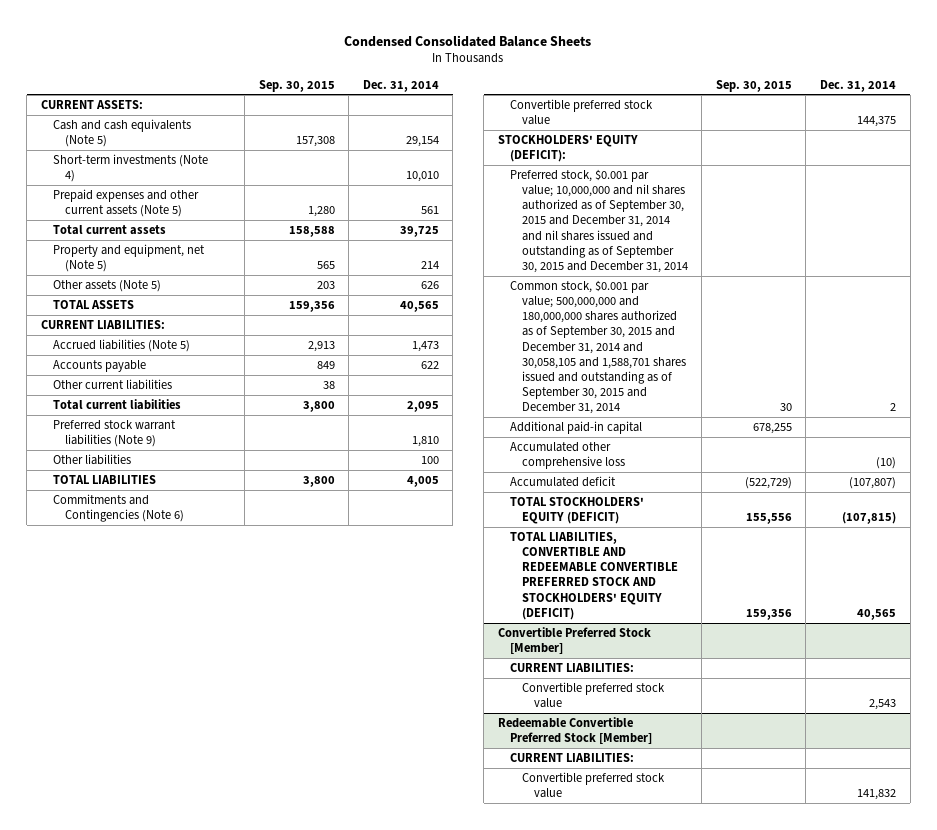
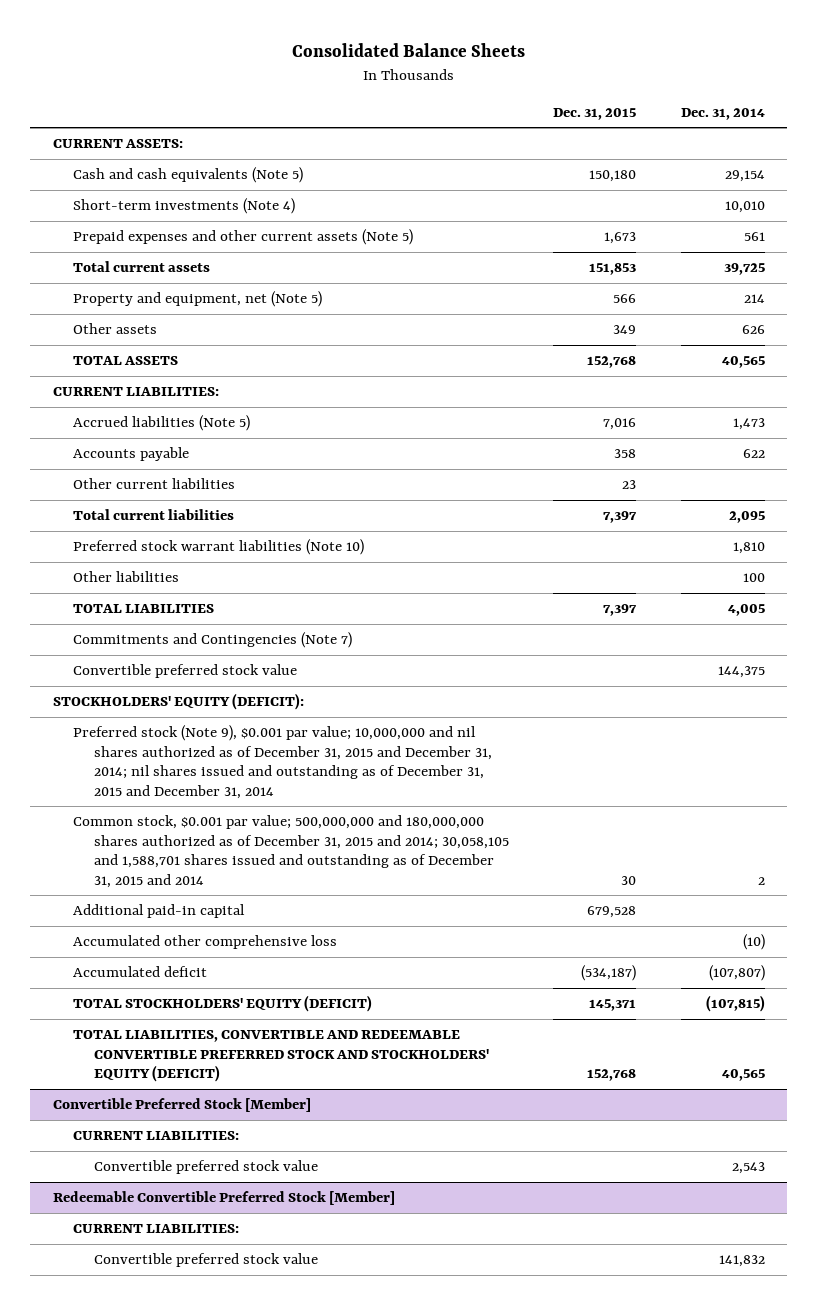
[344,34,592,47] Condensed Consolidated Balance Sheets -> [291,42,525,57] Consolidated Balance Sheets
[258,79,335,92] Sep. 30, 2015 -> none
none -> [553,107,637,120] Dec. 31, 2015
[52,279,161,292] Other assets (Note 5) -> [73,323,158,335] Other assets
[52,419,176,448] Preferred stock warrant liabilities (Note 9) -> [73,539,365,556] Preferred stock warrant liabilities (Note 10)
[52,493,184,523] Commitments and Contingencies (Note 6) -> [73,632,353,649] Commitments and Contingencies (Note 7)
[509,168,688,273] Preferred stock, $0.001 par value; 10,000,000 and nil shares authorized as of September 30, 2015 and December 31, 2014 and nil shares issued and outstanding as of September 30, 2015 and December 31, 2014 -> [73,725,492,799] Preferred stock (Note 9), $0.001 par value; 10,000,000 and nil shares authorized as of December 31, 2015 and December 31, 2014; nil shares issued and outstanding as of December 31, 2015 and December 31, 2014
[509,279,686,415] Common stock, $0.001 par value; 500,000,000 and 180,000,000 shares authorized as of September 30, 2015 and December 31, 2014 and 30,058,105 and 1,588,701 shares issued and outstanding as of September 30, 2015 and December 31, 2014 -> [73,815,509,888] Common stock, $0.001 par value; 500,000,000 and 180,000,000 shares authorized as of December 31, 2015 and 2014; 30,058,105 and 1,588,701 shares issued and outstanding as of December 31, 2015 and 2014

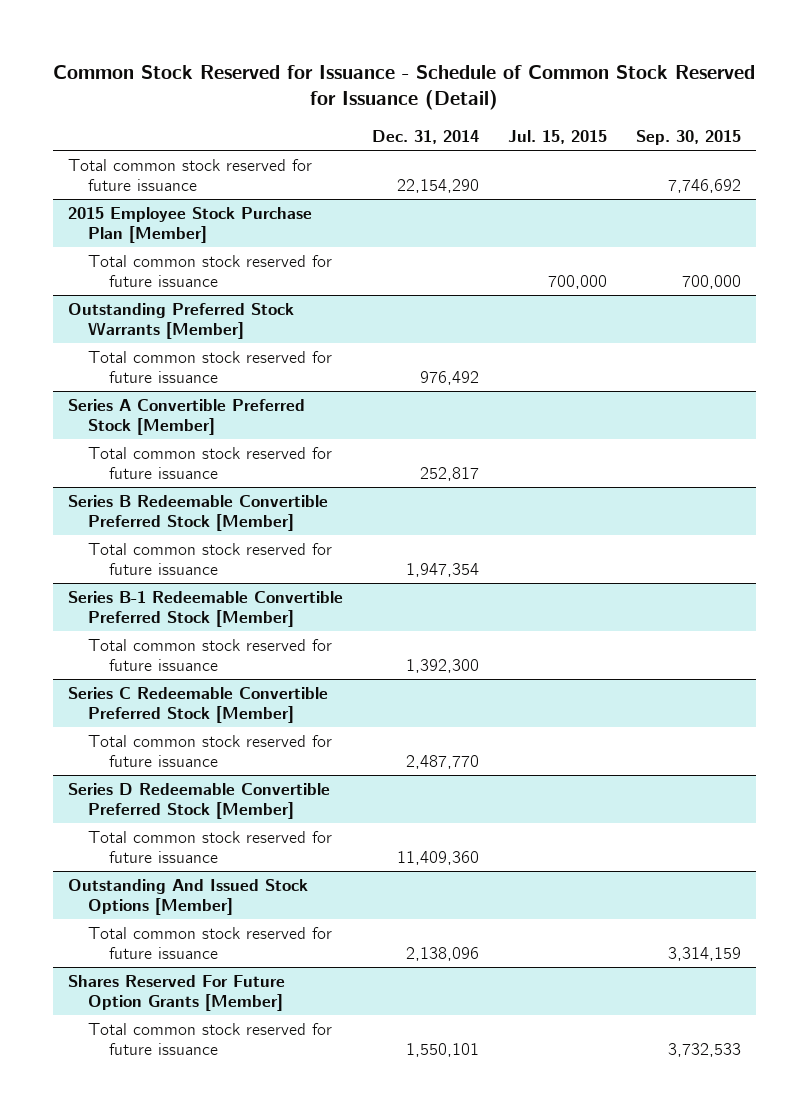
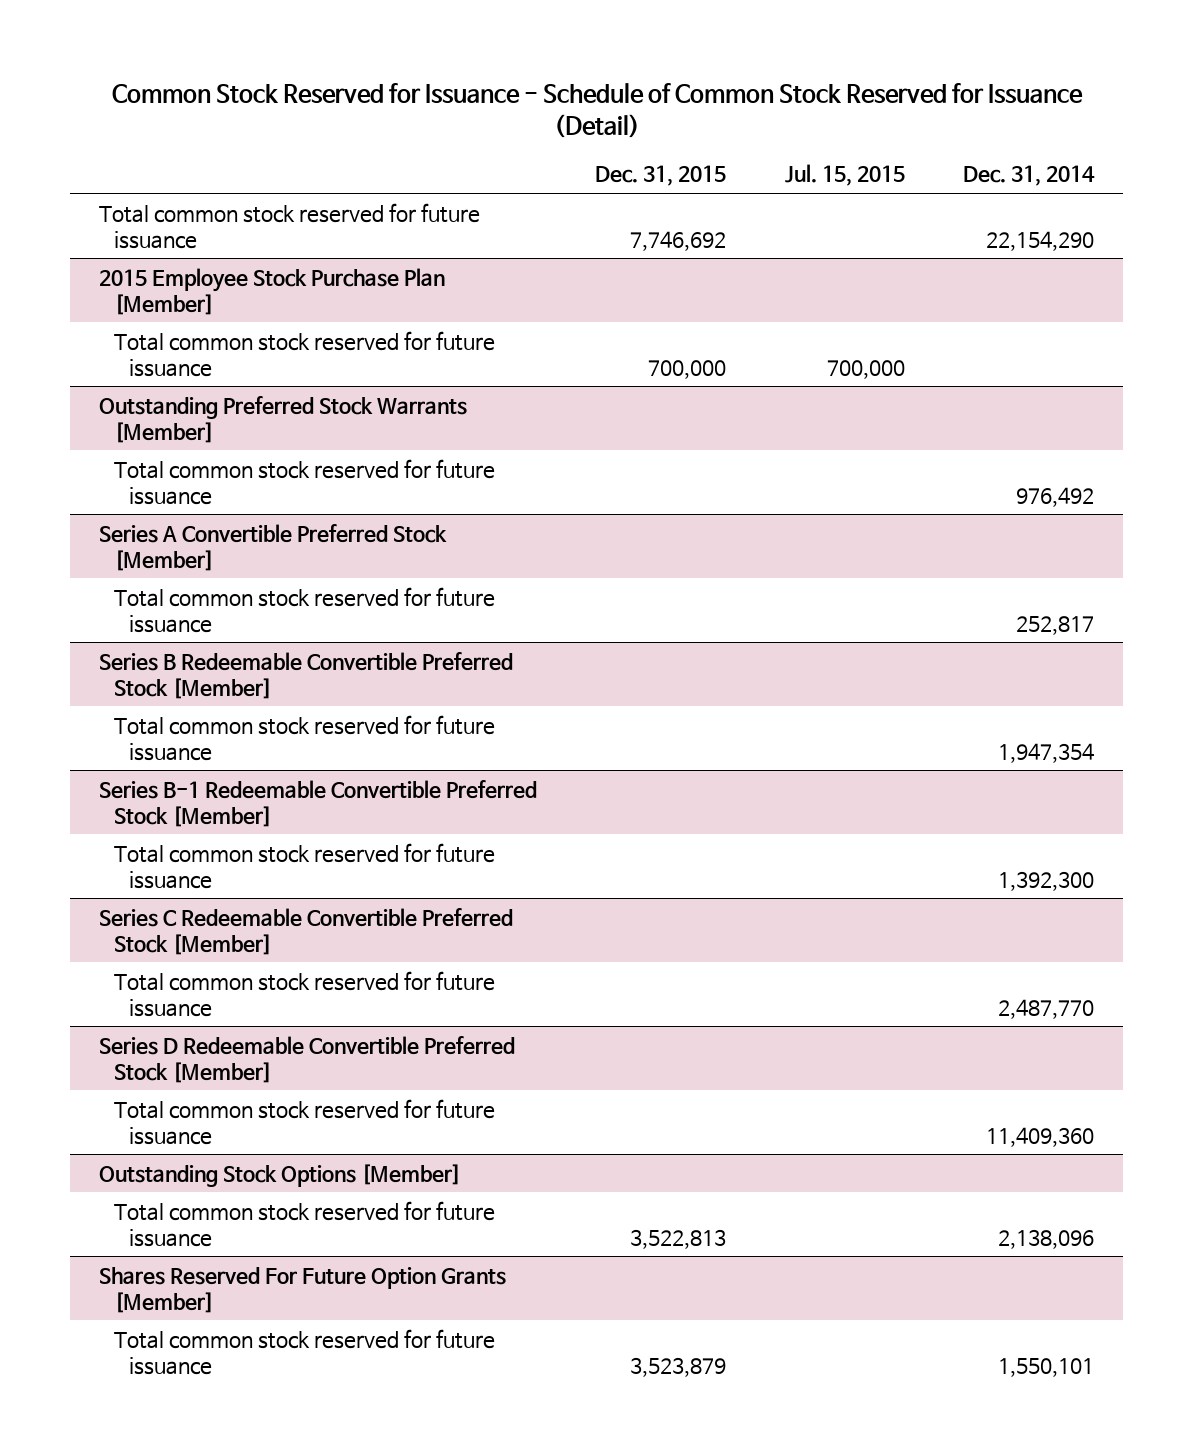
[636,129,742,145] Sep. 30, 2015 -> none
none -> [595,165,727,187] Dec. 31, 2015
[67,878,308,916] Outstanding And Issued Stock Options [Member] -> [99,1163,462,1187] Outstanding Stock Options [Member]

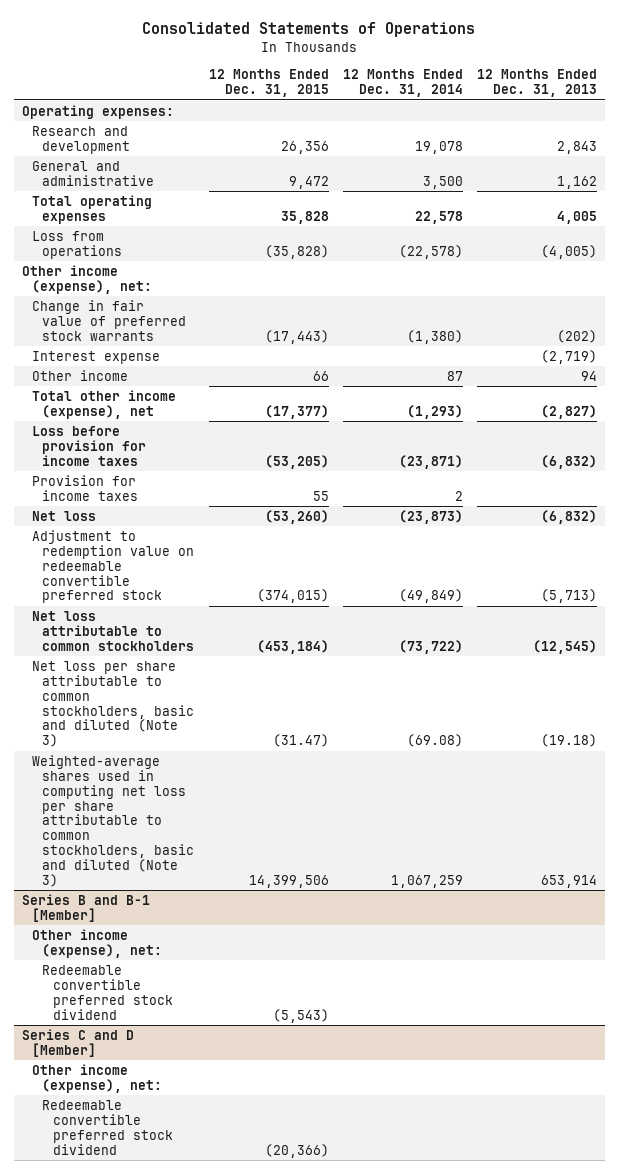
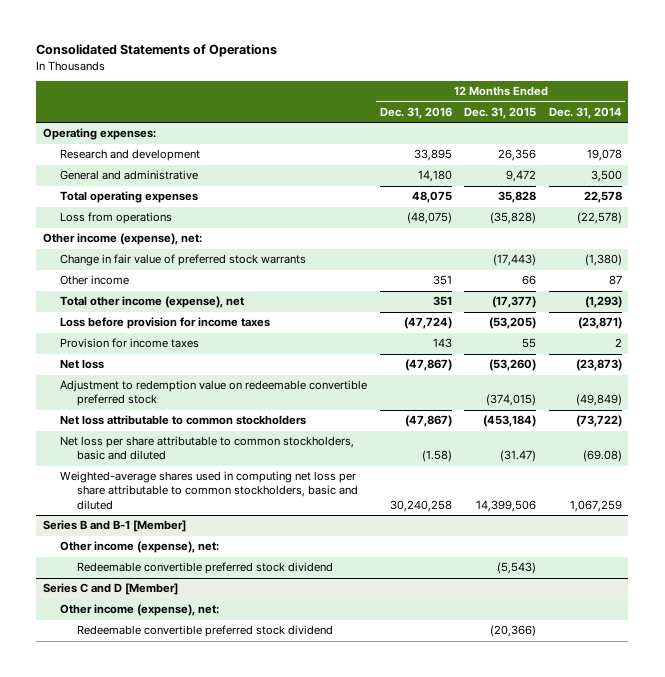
[477,69,598,98] 12 Months Ended Dec. 31, 2013 -> none
none -> [379,107,452,120] Dec. 31, 2016
[31,350,160,364] Interest expense -> none
[31,660,195,748] Net loss per share attributable to common stockholders, basic and diluted (Note 3) -> [59,436,354,461] Net loss per share attributable to common stockholders, basic and diluted
[31,754,195,888] Weighted-average shares used in computing net loss per share attributable to common stockholders, basic and diluted (Note 3) -> [59,471,358,510] Weighted-average shares used in computing net loss per share attributable to common stockholders, basic and diluted

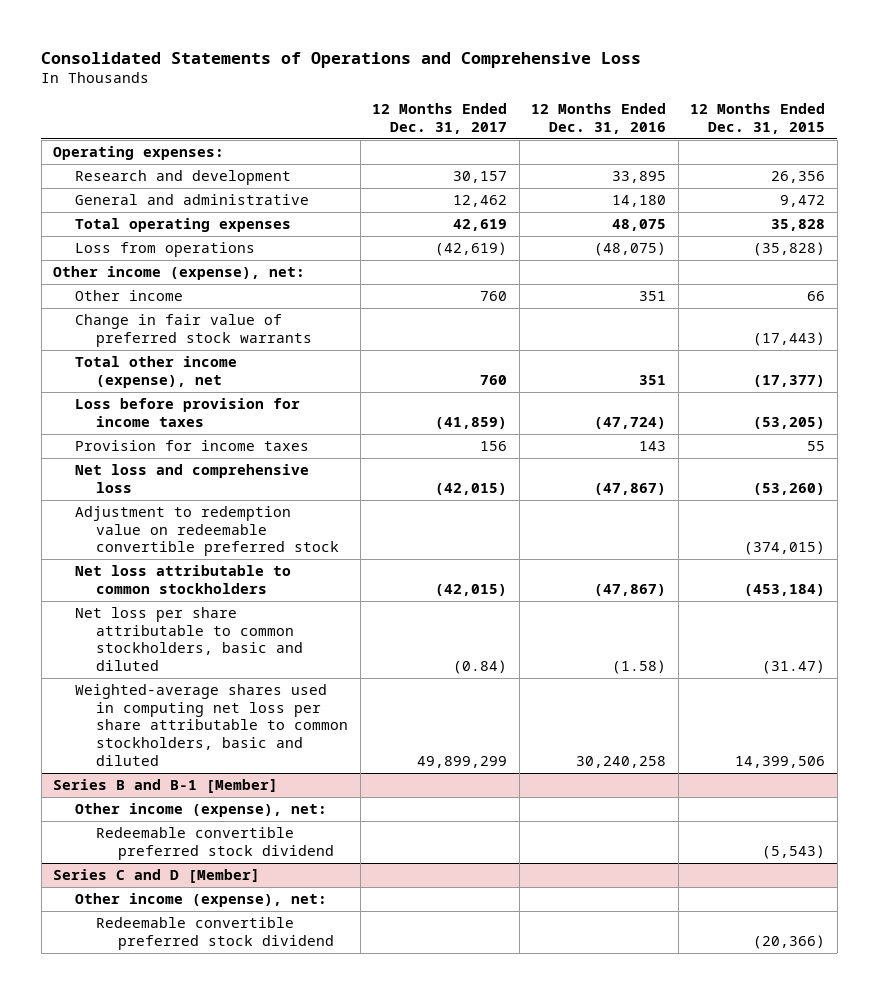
[36,44,278,58] Consolidated Statements of Operations -> [41,51,642,68] Consolidated Statements of Operations and Comprehensive Loss
[549,107,623,120] Dec. 31, 2014 -> none
none -> [372,103,508,135] 12 Months Ended Dec. 31, 2017
[59,254,306,267] Change in fair value of preferred stock warrants -> [74,314,313,347] Change in fair value of preferred stock warrants
[59,359,104,370] Net loss -> [74,464,309,493] Net loss and comprehensive loss

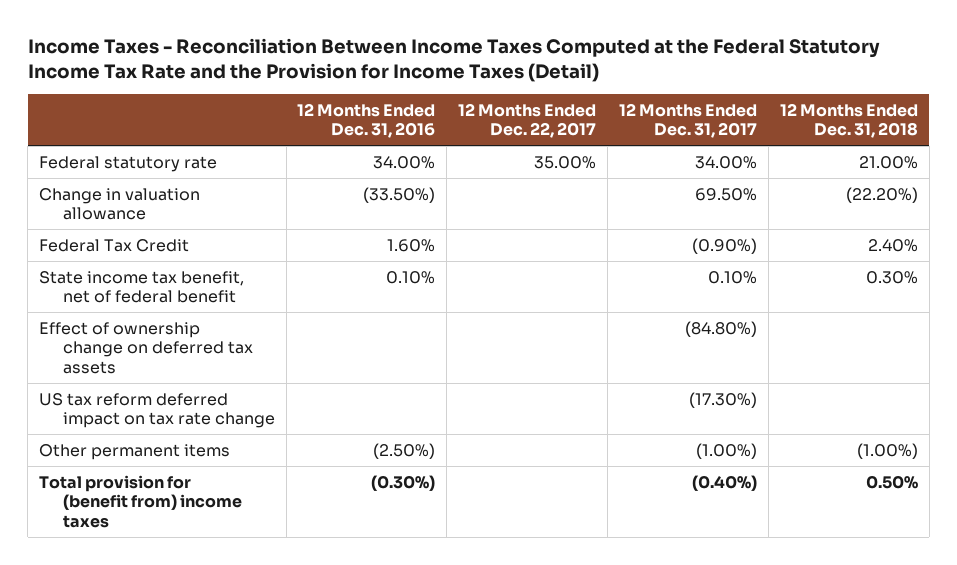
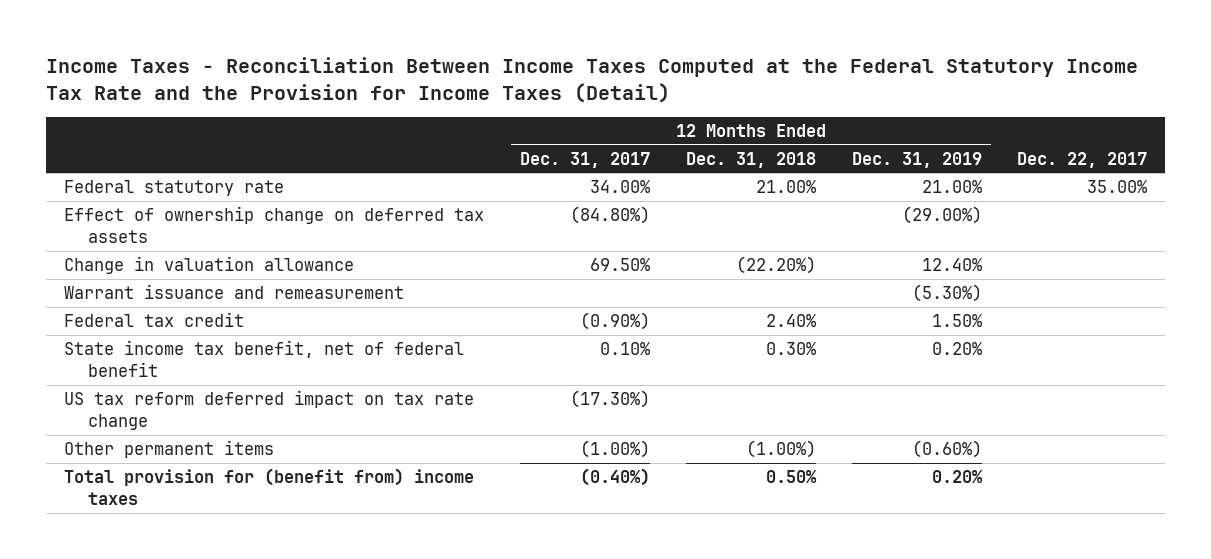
[297,102,436,139] 12 Months Ended Dec. 31, 2016 -> none
[458,102,597,139] 12 Months Ended Dec. 22, 2017 -> none
none -> [851,151,982,168] Dec. 31, 2019
none -> [1017,151,1148,168] Dec. 22, 2017
[39,321,253,375] Effect of ownership change on deferred tax assets -> [63,206,484,244] Effect of ownership change on deferred tax assets
none -> [63,284,404,300] Warrant issuance and remeasurement
[39,238,190,252] Federal Tax Credit -> [63,312,244,328] Federal tax credit

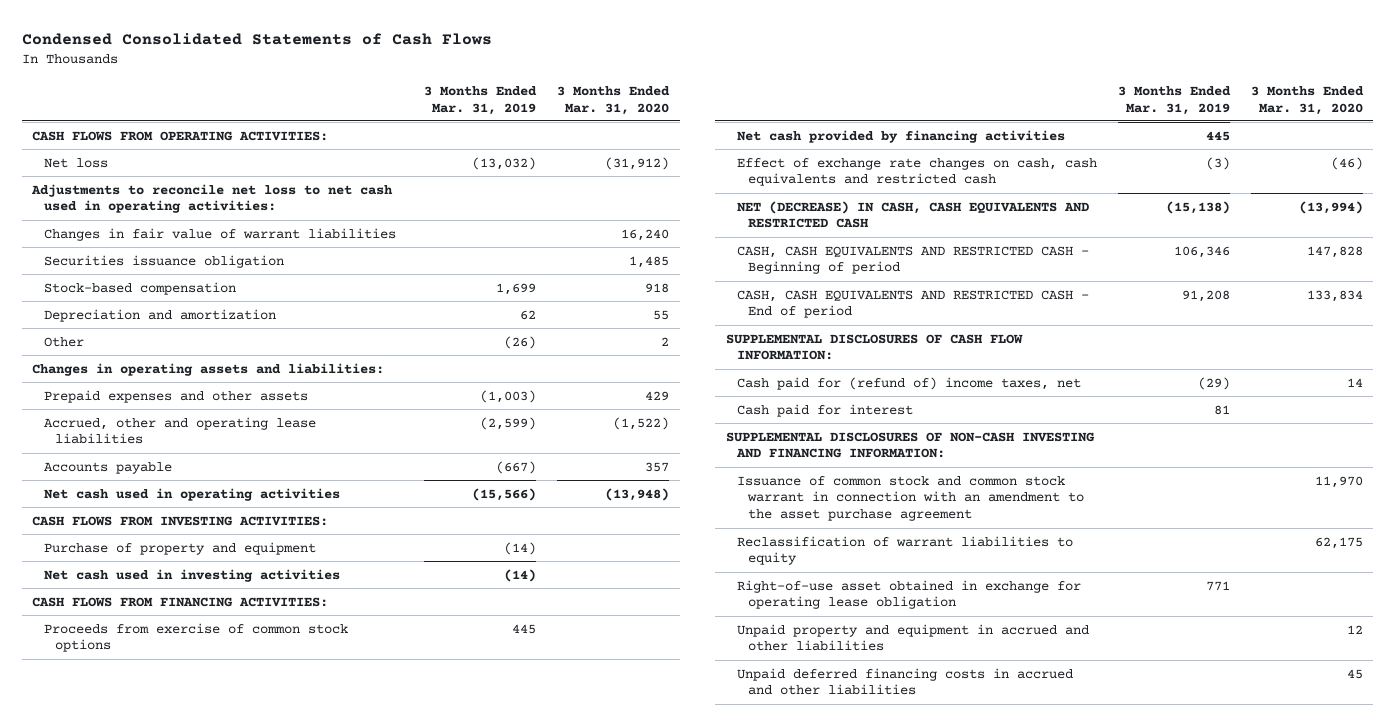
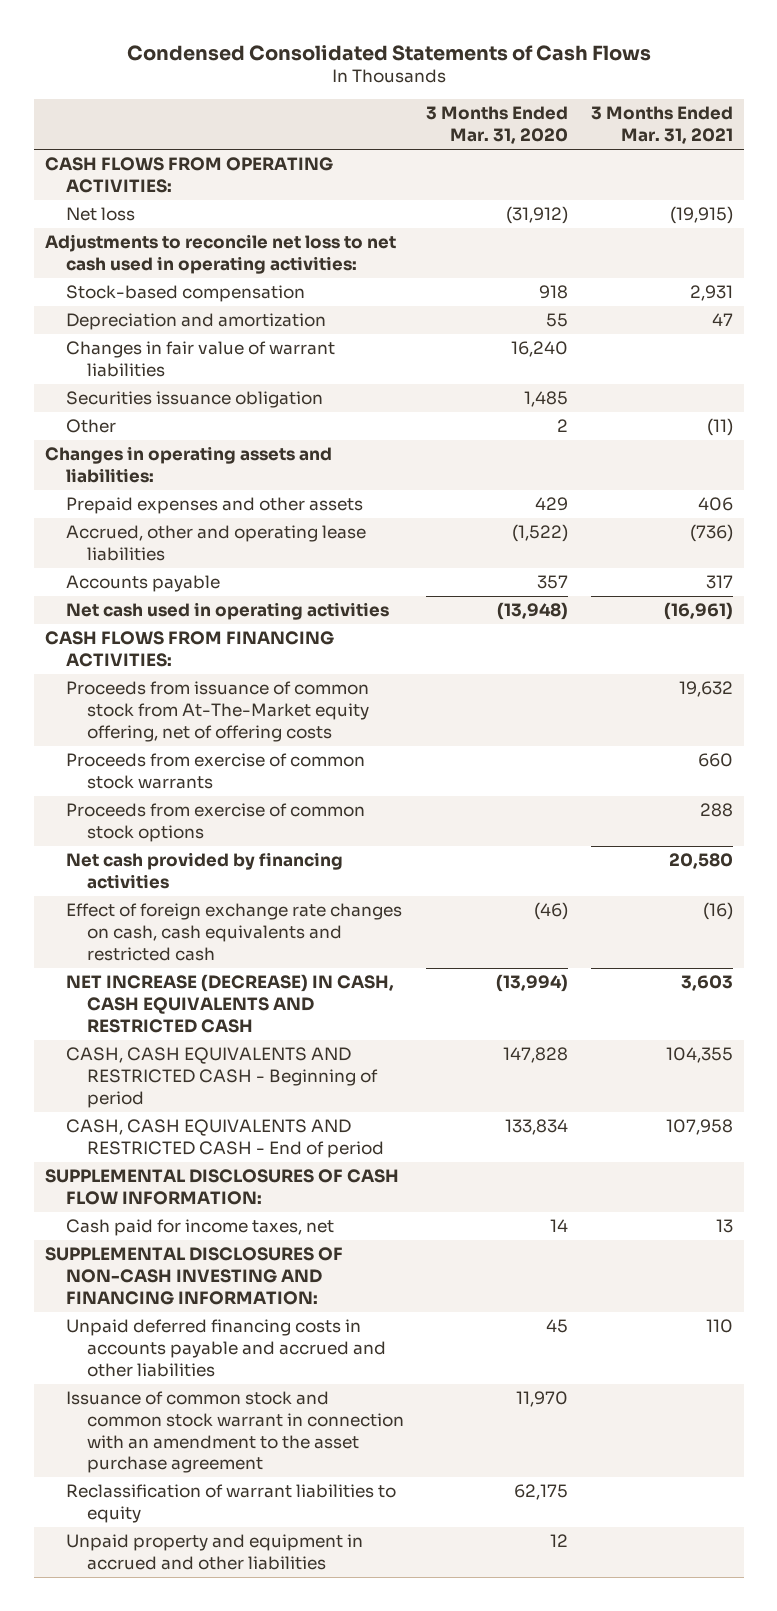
[424,85,538,115] 3 Months Ended Mar. 31, 2019 -> none
none -> [590,106,733,145] 3 Months Ended Mar. 31, 2021
[43,227,396,241] Changes in fair value of warrant liabilities -> [65,341,335,377] Changes in fair value of warrant liabilities
[43,254,284,268] Securities issuance obligation -> [65,391,323,409] Securities issuance obligation
[32,515,329,526] CASH FLOWS FROM INVESTING ACTIVITIES: -> none
[43,541,316,555] Purchase of property and equipment -> none
[43,568,340,582] Net cash used in investing activities -> none
none -> [65,681,370,742] Proceeds from issuance of common stock from At-The-Market equity offering, net of offering costs
none -> [65,753,365,789] Proceeds from exercise of common stock warrants
[736,157,1097,187] Effect of exchange rate changes on cash, cash equivalents and restricted cash -> [65,903,402,961] Effect of foreign exchange rate changes on cash, cash equivalents and restricted cash
[736,200,1089,229] NET (DECREASE) IN CASH, CASH EQUIVALENTS AND RESTRICTED CASH -> [65,974,394,1033] NET INCREASE (DECREASE) IN CASH, CASH EQUIVALENTS AND RESTRICTED CASH
[736,403,913,417] Cash paid for interest -> none
[736,376,1081,390] Cash paid for (refund of) income taxes, net -> [65,1219,334,1237] Cash paid for income taxes, net
none -> [65,1319,387,1377] Unpaid deferred financing costs in accounts payable and accrued and other liabilities
[736,579,1081,610] Right-of-use asset obtained in exchange for operating lease obligation -> none
[736,667,1073,696] Unpaid deferred financing costs in accrued and other liabilities -> none

